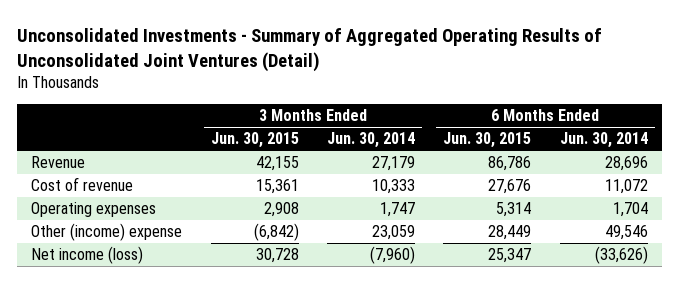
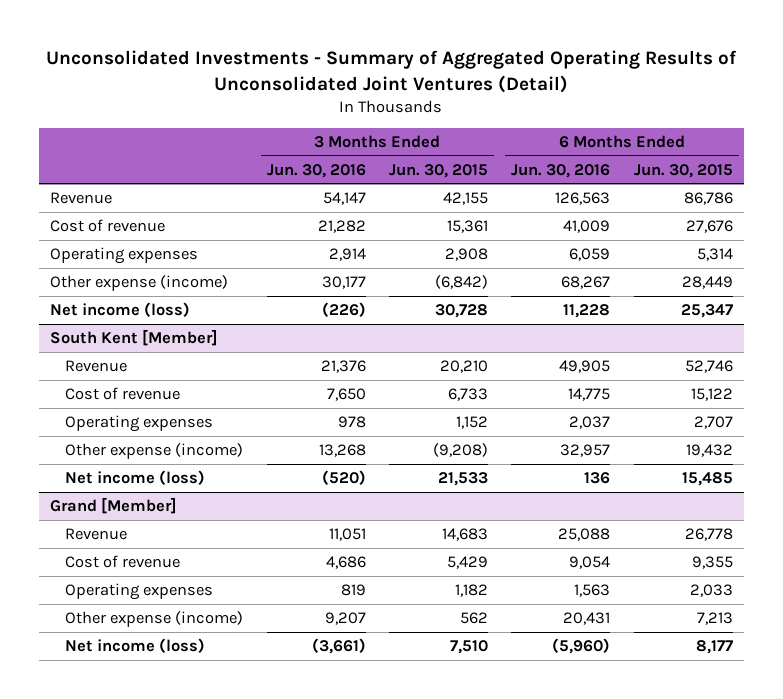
[326,132,415,149] Jun. 30, 2014 -> none
[559,132,648,149] Jun. 30, 2014 -> none
none -> [266,163,366,178] Jun. 30, 2016
none -> [511,163,611,178] Jun. 30, 2016
[31,223,183,242] Other (income) expense -> [50,274,229,291] Other expense (income)
none -> [50,328,219,346] South Kent [Member]
none -> [65,359,128,372] Revenue
none -> [65,386,181,400] Cost of revenue
none -> [65,414,214,432] Operating expenses
none -> [65,442,244,459] Other expense (income)
none -> [65,469,206,485] Net income (loss)
none -> [50,496,178,514] Grand [Member]
none -> [65,527,128,540] Revenue
none -> [65,554,181,568] Cost of revenue
none -> [65,582,214,600] Operating expenses
none -> [65,610,244,627] Other expense (income)
none -> [65,637,206,653] Net income (loss)

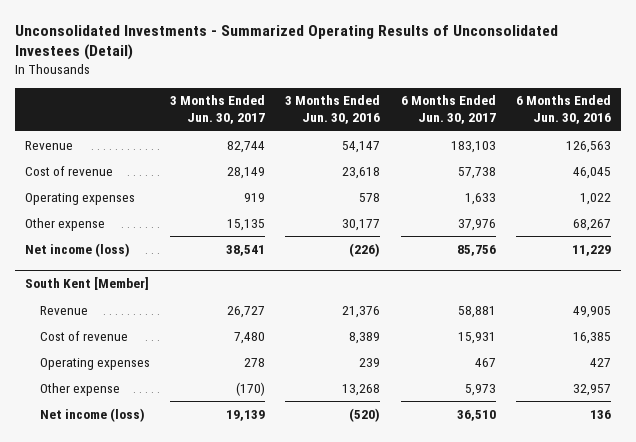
[46,50,738,93] Unconsolidated Investments - Summary of Aggregated Operating Results of Unconsolidated Joint Ventures (Detail) -> [14,24,558,61] Unconsolidated Investments - Summarized Operating Results of Unconsolidated Investees (Detail)
[388,163,488,178] Jun. 30, 2015 -> none
[633,163,733,178] Jun. 30, 2015 -> none
none -> [170,95,266,125] 3 Months Ended Jun. 30, 2017
none -> [400,95,496,125] 6 Months Ended Jun. 30, 2017
[317,219,366,233] 21,282 -> [342,166,381,179] 23,618
[563,219,611,233] 41,009 -> [572,166,611,179] 46,045
[328,247,366,261] 2,914 -> [359,192,381,202] 578
[569,247,611,261] 6,059 -> [579,192,611,205] 1,022
[50,274,229,291] Other expense (income) -> [24,217,105,231] Other expense
[563,303,611,318] 11,228 -> [571,244,611,256] 11,229
[326,387,366,401] 7,650 -> [349,331,381,344] 8,389
[568,387,611,401] 14,775 -> [572,331,611,344] 16,385
[337,415,366,428] 978 -> [359,357,381,367] 239
[569,415,611,429] 2,037 -> [589,357,611,367] 427
[65,442,244,459] Other expense (income) -> [39,382,120,396] Other expense
[50,496,178,514] Grand [Member] -> none
[65,527,128,540] Revenue -> none
[65,554,181,568] Cost of revenue -> none
[65,582,214,600] Operating expenses -> none
[65,610,244,627] Other expense (income) -> none
[65,637,206,653] Net income (loss) -> none

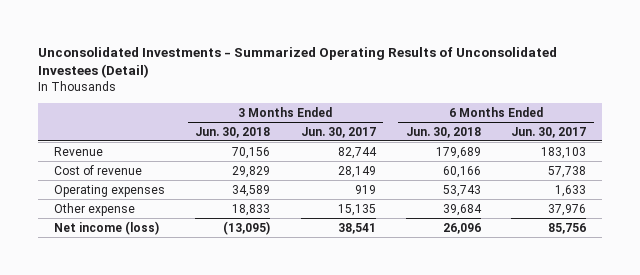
[285,95,381,125] 3 Months Ended Jun. 30, 2016 -> none
[515,95,611,125] 6 Months Ended Jun. 30, 2016 -> none
none -> [195,126,271,138] Jun. 30, 2018
none -> [406,126,482,138] Jun. 30, 2018
[24,277,149,291] South Kent [Member] -> none
[39,305,88,315] Revenue -> none
[39,330,128,341] Cost of revenue -> none
[39,357,150,370] Operating expenses -> none
[39,382,120,396] Other expense -> none
[39,407,145,422] Net income (loss) -> none

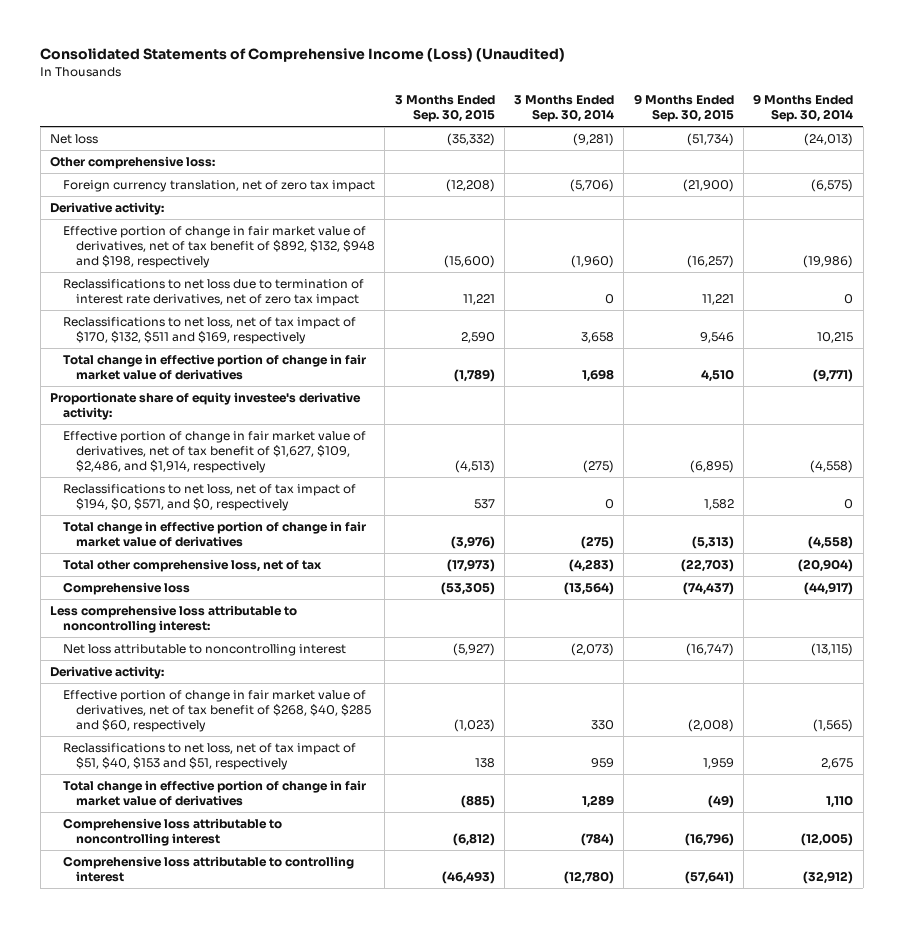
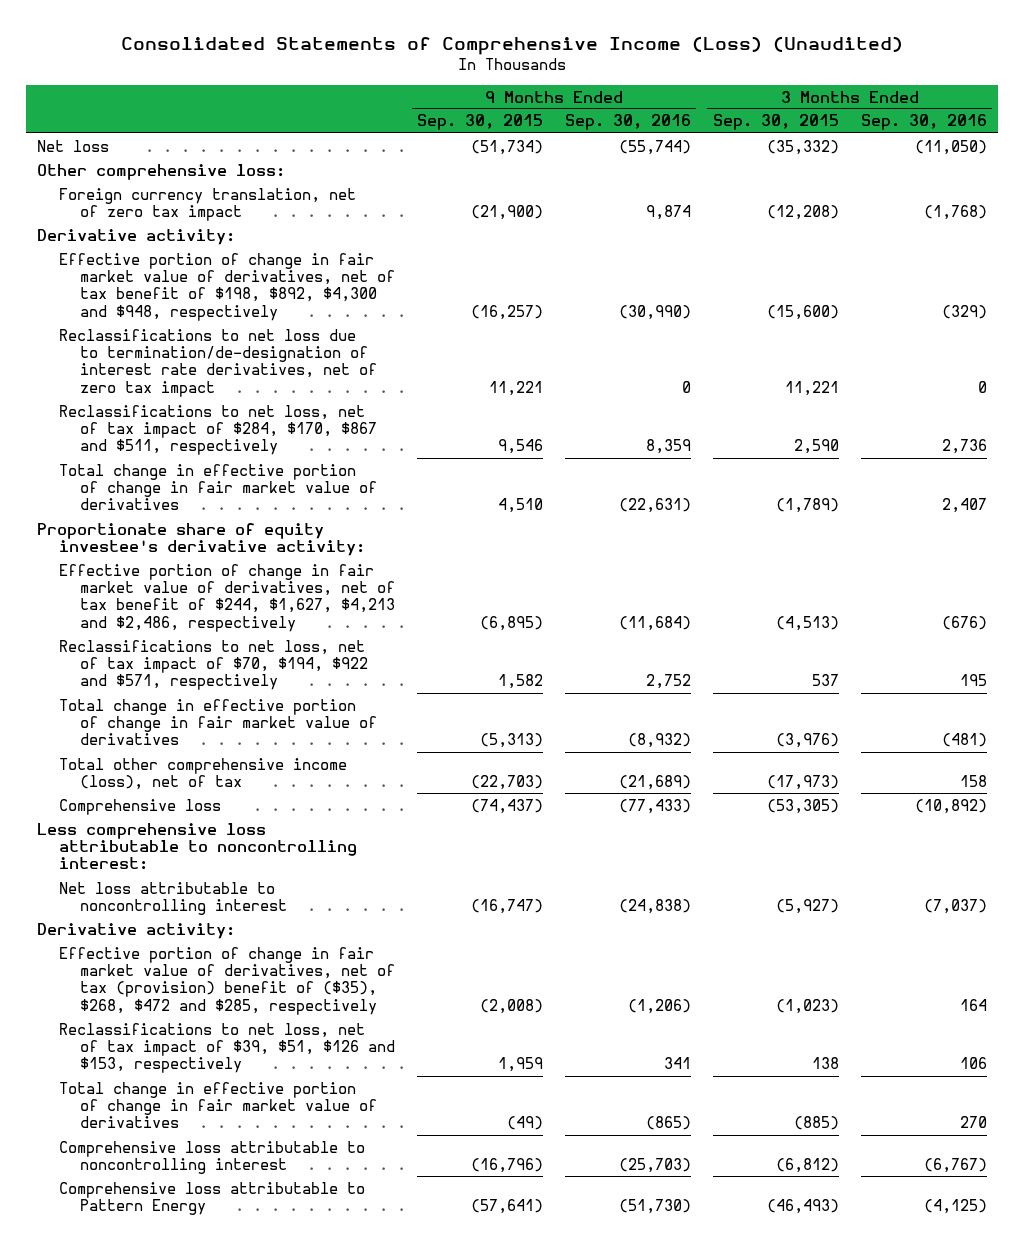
[514,95,615,123] 3 Months Ended Sep. 30, 2014 -> none
[753,94,854,123] 9 Months Ended Sep. 30, 2014 -> none
none -> [564,114,691,131] Sep. 30, 2016
none -> [860,114,987,131] Sep. 30, 2016
[62,226,375,269] Effective portion of change in fair market value of derivatives, net of tax benefit of $892, $132, $948 and $198, respectively -> [58,252,396,321] Effective portion of change in fair market value of derivatives, net of tax benefit of $198, $892, $4,300 and $948, respectively
[62,279,364,307] Reclassifications to net loss due to termination of interest rate derivatives, net of zero tax impact -> [58,328,378,397] Reclassifications to net loss due to termination/de-designation of interest rate derivatives, net of zero tax impact
[62,317,356,345] Reclassifications to net loss, net of tax impact of $170, $132, $511 and $169, respectively -> [58,404,378,456] Reclassifications to net loss, net of tax impact of $284, $170, $867 and $511, respectively
[62,431,366,474] Effective portion of change in fair market value of derivatives, net of tax benefit of $1,627, $109, $2,486, and $1,914, respectively -> [58,563,396,632] Effective portion of change in fair market value of derivatives, net of tax benefit of $244, $1,627, $4,213 and $2,486, respectively
[62,484,356,512] Reclassifications to net loss, net of tax impact of $194, $0, $571, and $0, respectively -> [58,639,369,691] Reclassifications to net loss, net of tax impact of $70, $194, $922 and $571, respectively
[62,559,322,573] Total other comprehensive loss, net of tax -> [58,757,347,791] Total other comprehensive income (loss), net of tax
[62,690,371,733] Effective portion of change in fair market value of derivatives, net of tax benefit of $268, $40, $285 and $60, respectively -> [58,946,396,1015] Effective portion of change in fair market value of derivatives, net of tax (provision) benefit of ($35), $268, $472 and $285, respectively
[62,743,356,771] Reclassifications to net loss, net of tax impact of $51, $40, $153 and $51, respectively -> [58,1022,396,1074] Reclassifications to net loss, net of tax impact of $39, $51, $126 and $153, respectively
[62,856,354,883] Comprehensive loss attributable to controlling interest -> [58,1181,365,1216] Comprehensive loss attributable to Pattern Energy

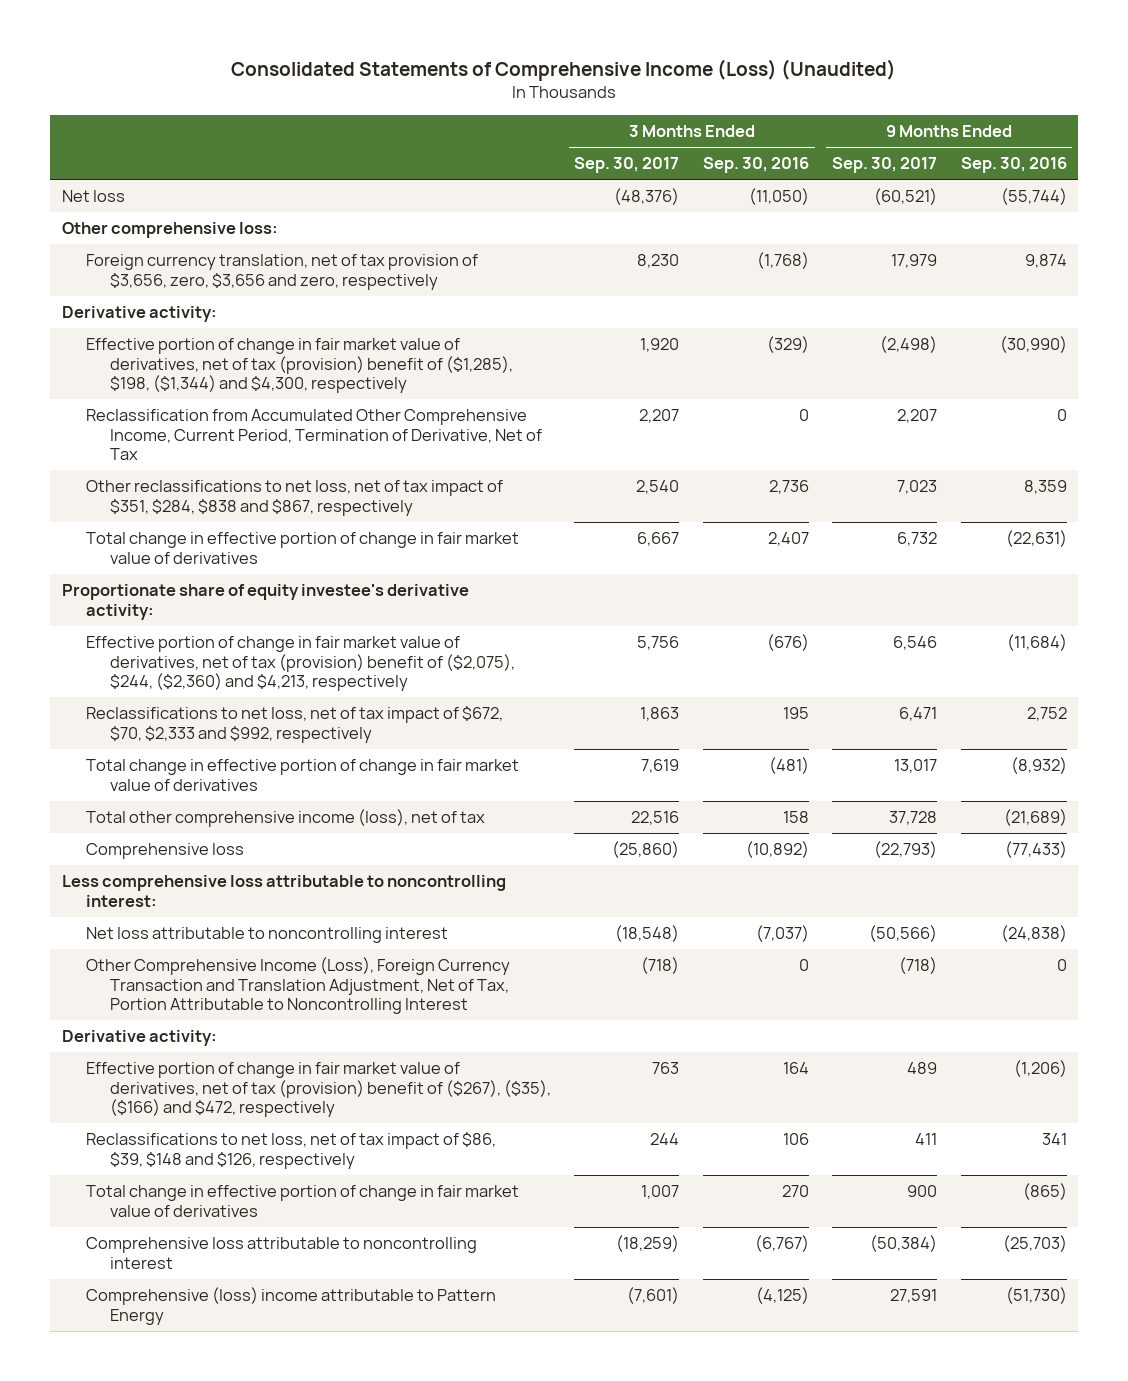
[417,114,544,131] Sep. 30, 2015 -> none
[712,114,839,131] Sep. 30, 2015 -> none
none -> [574,157,680,174] Sep. 30, 2017
none -> [832,157,938,174] Sep. 30, 2017
[58,187,356,222] Foreign currency translation, net of zero tax impact -> [85,254,478,290] Foreign currency translation, net of tax provision of $3,656, zero, $3,656 and zero, respectively
[58,252,396,321] Effective portion of change in fair market value of derivatives, net of tax benefit of $198, $892, $4,300 and $948, respectively -> [85,338,514,394] Effective portion of change in fair market value of derivatives, net of tax (provision) benefit of ($1,285), $198, ($1,344) and $4,300, respectively
[58,328,378,397] Reclassifications to net loss due to termination/de-designation of interest rate derivatives, net of zero tax impact -> [85,409,543,461] Reclassification from Accumulated Other Comprehensive Income, Current Period, Termination of Derivative, Net of Tax
[58,404,378,456] Reclassifications to net loss, net of tax impact of $284, $170, $867 and $511, respectively -> [85,480,503,516] Other reclassifications to net loss, net of tax impact of $351, $284, $838 and $867, respectively
[58,563,396,632] Effective portion of change in fair market value of derivatives, net of tax benefit of $244, $1,627, $4,213 and $2,486, respectively -> [85,636,516,692] Effective portion of change in fair market value of derivatives, net of tax (provision) benefit of ($2,075), $244, ($2,360) and $4,213, respectively
[58,639,369,691] Reclassifications to net loss, net of tax impact of $70, $194, $922 and $571, respectively -> [85,706,503,743] Reclassifications to net loss, net of tax impact of $672, $70, $2,333 and $992, respectively
none -> [85,957,510,1015] Other Comprehensive Income (Loss), Foreign Currency Transaction and Translation Adjustment, Net of Tax, Portion Attributable to Noncontrolling Interest
[58,946,396,1015] Effective portion of change in fair market value of derivatives, net of tax (provision) benefit of ($35), $268, $472 and $285, respectively -> [85,1062,552,1118] Effective portion of change in fair market value of derivatives, net of tax (provision) benefit of ($267), ($35), ($166) and $472, respectively
[58,1022,396,1074] Reclassifications to net loss, net of tax impact of $39, $51, $126 and $153, respectively -> [85,1132,496,1169] Reclassifications to net loss, net of tax impact of $86, $39, $148 and $126, respectively
[58,1181,365,1216] Comprehensive loss attributable to Pattern Energy -> [85,1287,496,1325] Comprehensive (loss) income attributable to Pattern Energy

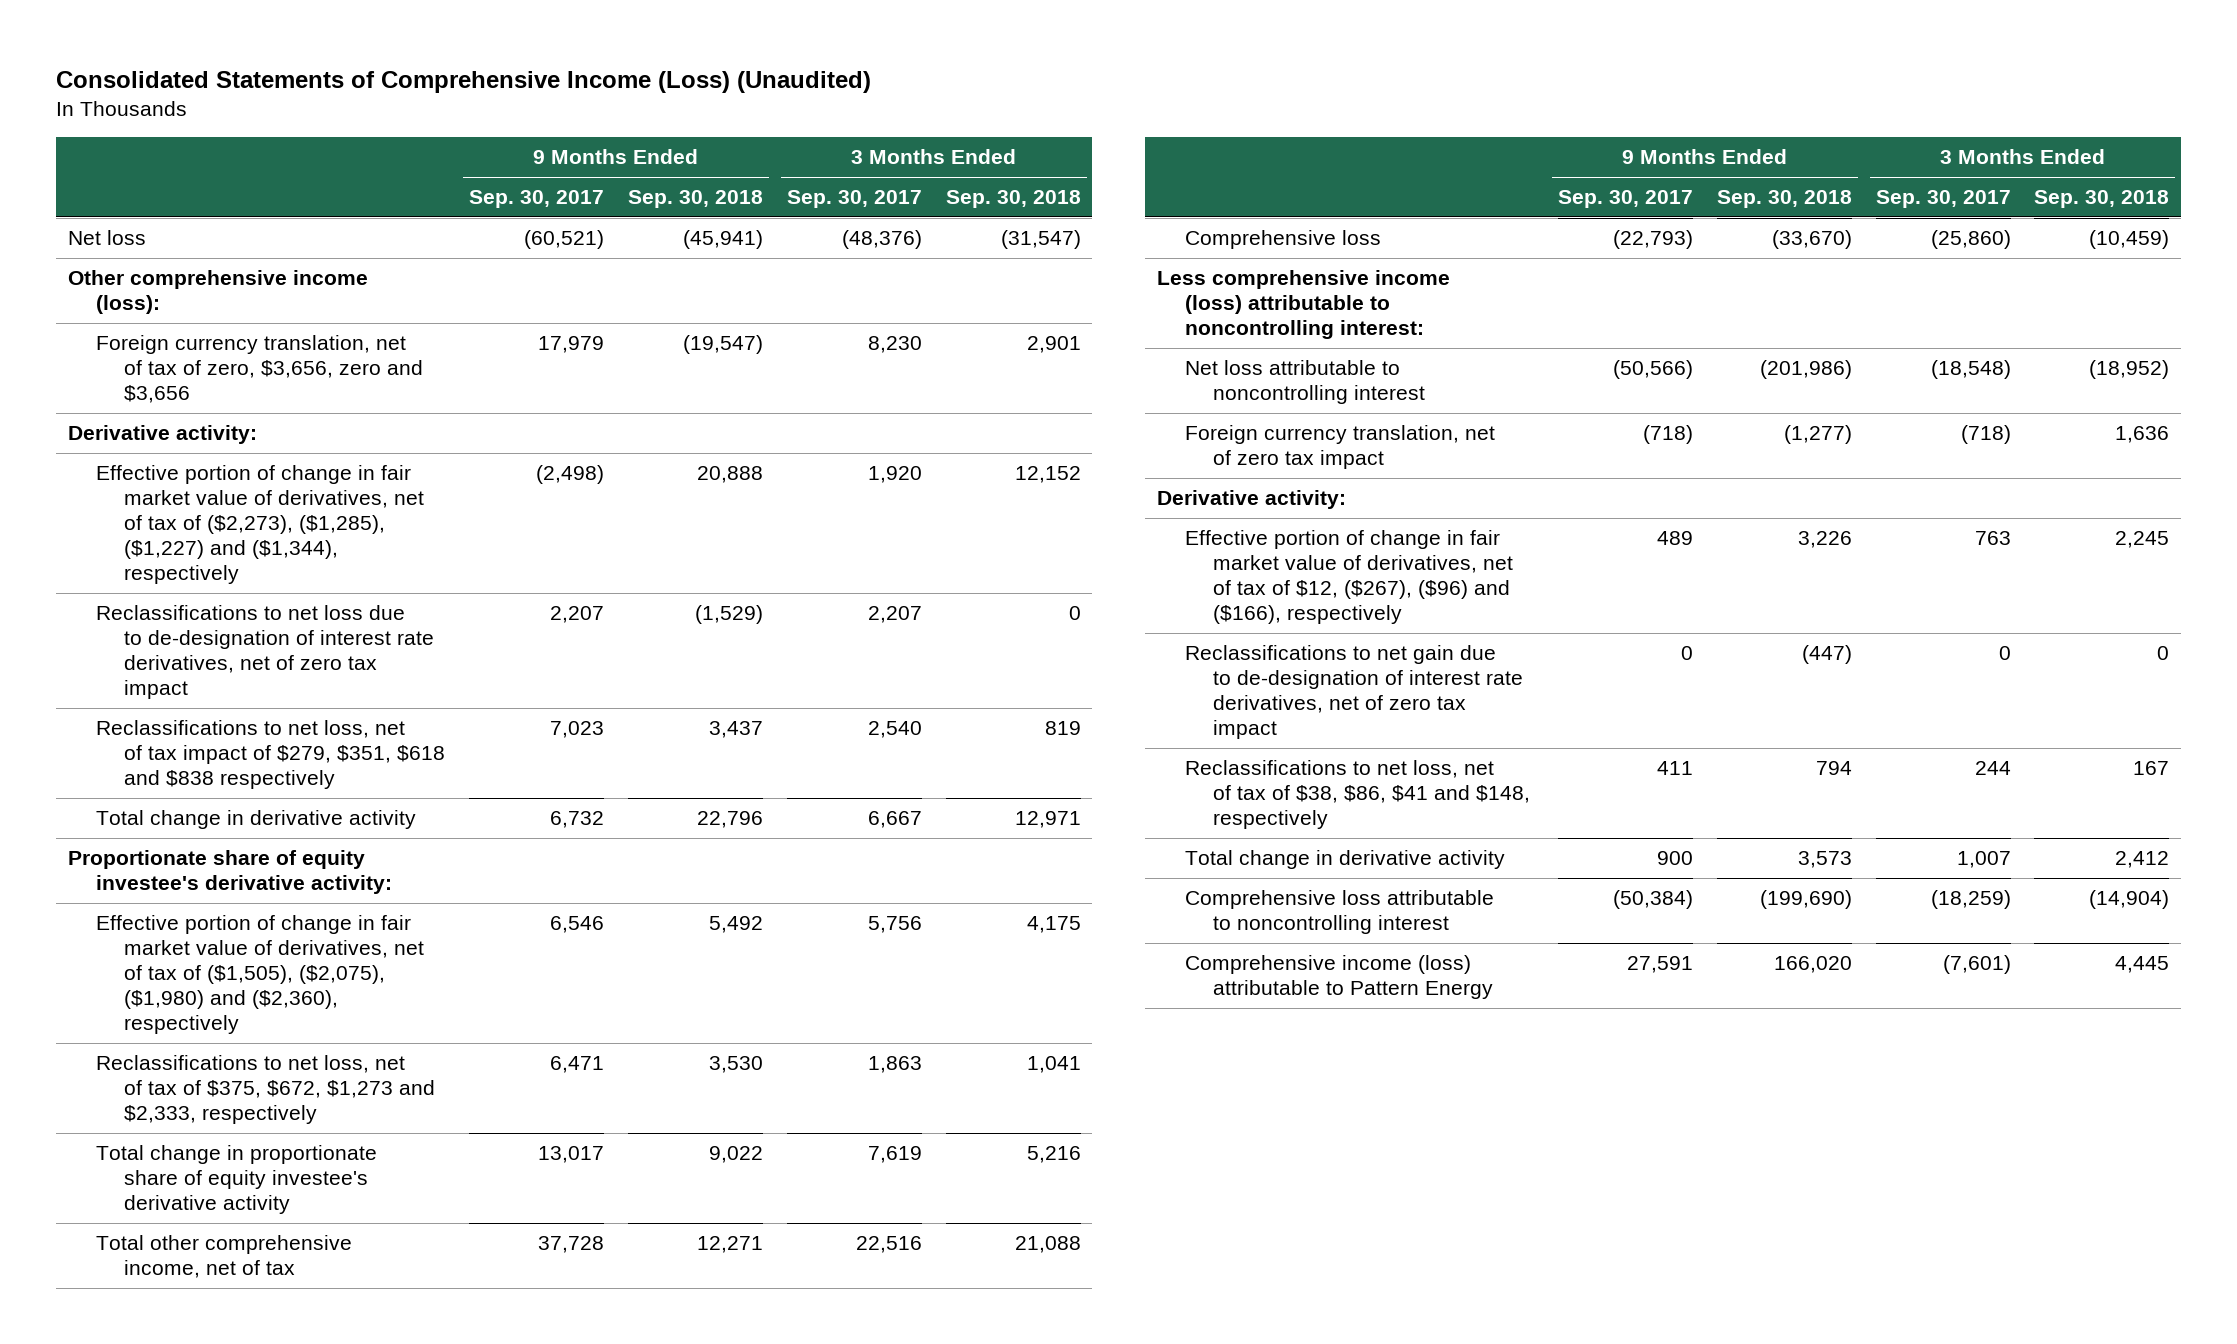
[702,157,809,174] Sep. 30, 2016 -> none
[960,157,1067,174] Sep. 30, 2016 -> none
none -> [627,190,763,209] Sep. 30, 2018
none -> [945,190,1081,209] Sep. 30, 2018
[61,222,278,239] Other comprehensive loss: -> [67,270,368,315] Other comprehensive income (loss):
[85,254,478,290] Foreign currency translation, net of tax provision of $3,656, zero, $3,656 and zero, respectively -> [96,335,424,404] Foreign currency translation, net of tax of zero, $3,656, zero and $3,656
[85,338,514,394] Effective portion of change in fair market value of derivatives, net of tax (provision) benefit of ($1,285), $198, ($1,344) and $4,300, respectively -> [96,465,425,585] Effective portion of change in fair market value of derivatives, net of tax of ($2,273), ($1,285), ($1,227) and ($1,344), respectively
[85,409,543,461] Reclassification from Accumulated Other Comprehensive Income, Current Period, Termination of Derivative, Net of Tax -> [96,605,435,700] Reclassifications to net loss due to de-designation of interest rate derivatives, net of zero tax impact
[85,480,503,516] Other reclassifications to net loss, net of tax impact of $351, $284, $838 and $867, respectively -> [96,720,446,790] Reclassifications to net loss, net of tax impact of $279, $351, $618 and $838 respectively
[85,532,519,564] Total change in effective portion of change in fair market value of derivatives -> [96,810,417,830] Total change in derivative activity
[85,636,516,692] Effective portion of change in fair market value of derivatives, net of tax (provision) benefit of ($2,075), $244, ($2,360) and $4,213, respectively -> [96,915,425,1035] Effective portion of change in fair market value of derivatives, net of tax of ($1,505), ($2,075), ($1,980) and ($2,360), respectively
[85,706,503,743] Reclassifications to net loss, net of tax impact of $672, $70, $2,333 and $992, respectively -> [96,1055,436,1125] Reclassifications to net loss, net of tax of $375, $672, $1,273 and $2,333, respectively
[85,759,519,791] Total change in effective portion of change in fair market value of derivatives -> [96,1145,378,1215] Total change in proportionate share of equity investee's derivative activity
[85,809,485,828] Total other comprehensive income (loss), net of tax -> [96,1235,353,1279] Total other comprehensive income, net of tax
[61,875,506,907] Less comprehensive loss attributable to noncontrolling interest: -> [1156,270,1450,340] Less comprehensive income (loss) attributable to noncontrolling interest:
[85,957,510,1015] Other Comprehensive Income (Loss), Foreign Currency Transaction and Translation Adjustment, Net of Tax, Portion Attributable to Noncontrolling Interest -> [1184,425,1495,470] Foreign currency translation, net of zero tax impact
[85,1062,552,1118] Effective portion of change in fair market value of derivatives, net of tax (provision) benefit of ($267), ($35), ($166) and $472, respectively -> [1184,530,1514,625] Effective portion of change in fair market value of derivatives, net of tax of $12, ($267), ($96) and ($166), respectively
none -> [1184,645,1524,740] Reclassifications to net gain due to de-designation of interest rate derivatives, net of zero tax impact
[85,1132,496,1169] Reclassifications to net loss, net of tax impact of $86, $39, $148 and $126, respectively -> [1184,760,1531,830] Reclassifications to net loss, net of tax of $38, $86, $41 and $148, respectively
[85,1185,519,1217] Total change in effective portion of change in fair market value of derivatives -> [1184,850,1505,870] Total change in derivative activity
[85,1287,496,1325] Comprehensive (loss) income attributable to Pattern Energy -> [1184,955,1494,1000] Comprehensive income (loss) attributable to Pattern Energy

